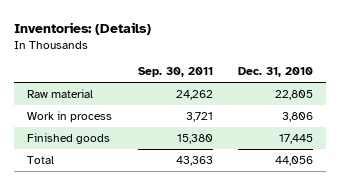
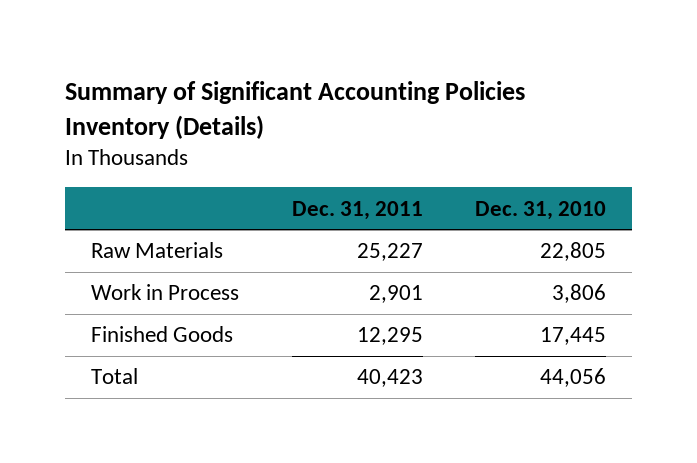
[14,21,152,35] Inventories: (Details) -> [65,81,526,139] Summary of Significant Accounting Policies Inventory (Details)
[137,67,213,78] Sep. 30, 2011 -> none
none -> [291,200,423,220] Dec. 31, 2011
[27,88,94,98] Raw material -> [91,242,224,259] Raw Materials
[27,110,113,122] Work in process -> [91,284,240,301] Work in Process
[27,132,111,144] Finished goods -> [91,326,234,343] Finished Goods

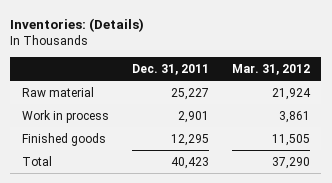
[65,81,526,139] Summary of Significant Accounting Policies Inventory (Details) -> [10,17,145,32] Inventories: (Details)
[474,200,606,220] Dec. 31, 2010 -> none
none -> [231,63,310,75] Mar. 31, 2012
[91,242,224,259] Raw Materials -> [21,86,94,97] Raw material
[91,284,240,301] Work in Process -> [21,109,109,123] Work in process
[91,326,234,343] Finished Goods -> [21,132,106,146] Finished goods

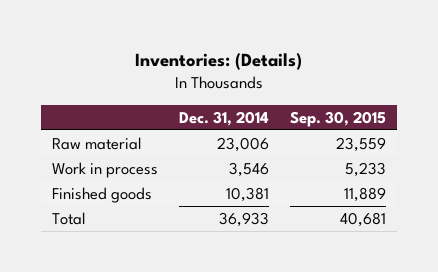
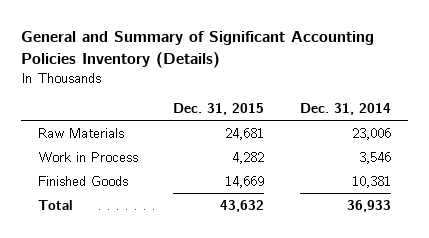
[135,53,303,71] Inventories: (Details) -> [20,31,374,68] General and Summary of Significant Accounting Policies Inventory (Details)
[290,110,387,127] Sep. 30, 2015 -> none
none -> [173,103,265,116] Dec. 31, 2015
[51,137,141,151] Raw material -> [38,127,125,138] Raw Materials
[51,162,158,179] Work in process -> [38,151,139,162] Work in Process
[51,187,152,204] Finished goods -> [38,175,129,186] Finished Goods

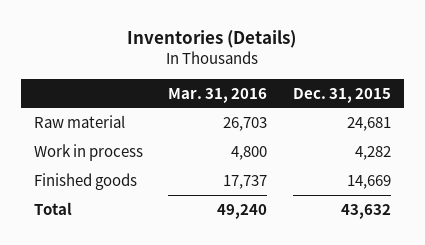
[20,31,374,68] General and Summary of Significant Accounting Policies Inventory (Details) -> [127,29,297,48] Inventories (Details)
[299,103,391,116] Dec. 31, 2014 -> none
none -> [168,87,268,103] Mar. 31, 2016
[38,127,125,138] Raw Materials -> [33,114,125,128] Raw material
[38,151,139,162] Work in Process -> [33,143,143,161] Work in process
[38,175,129,186] Finished Goods -> [33,172,137,190] Finished goods

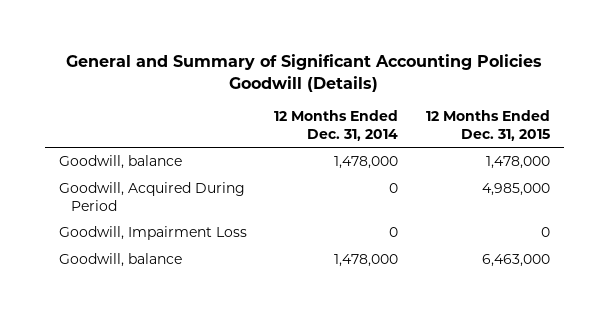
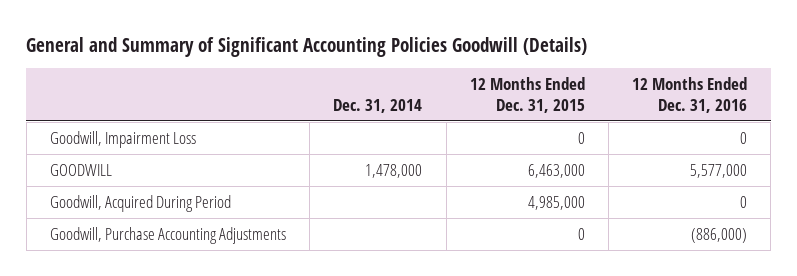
[274,110,399,141] 12 Months Ended Dec. 31, 2014 -> none
none -> [333,98,423,113] Dec. 31, 2014
none -> [632,76,748,113] 12 Months Ended Dec. 31, 2016
[58,155,182,170] Goodwill, balance -> none
[58,253,182,268] Goodwill, balance -> [49,163,112,176] GOODWILL
[58,182,245,211] Goodwill, Acquired During Period -> [49,194,231,212] Goodwill, Acquired During Period
none -> [49,226,286,244] Goodwill, Purchase Accounting Adjustments

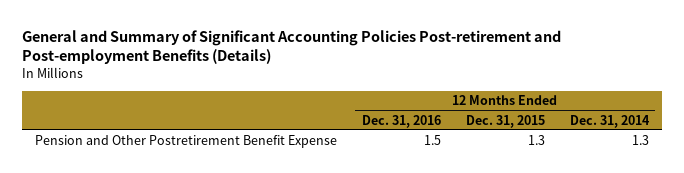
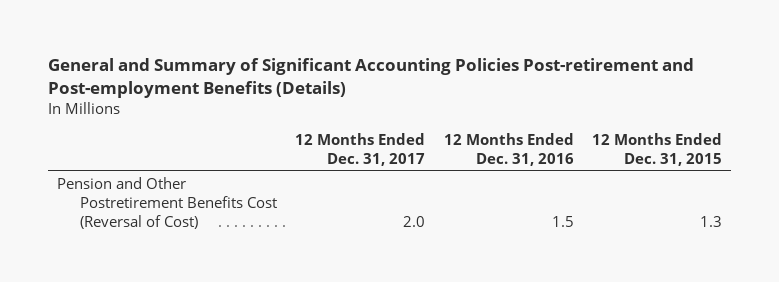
[570,114,651,128] Dec. 31, 2014 -> none
none -> [295,133,426,167] 12 Months Ended Dec. 31, 2017
[34,135,337,149] Pension and Other Postretirement Benefit Expense -> [57,176,277,230] Pension and Other Postretirement Benefits Cost (Reversal of Cost)

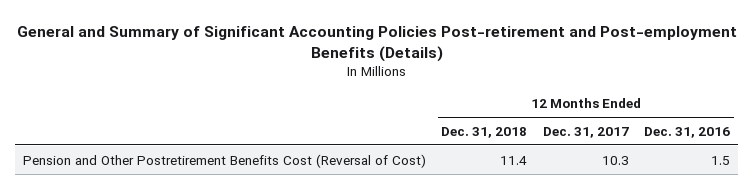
[591,133,722,167] 12 Months Ended Dec. 31, 2015 -> none
none -> [441,126,528,138] Dec. 31, 2018
[403,216,426,228] 2.0 -> [601,155,629,165] 10.3

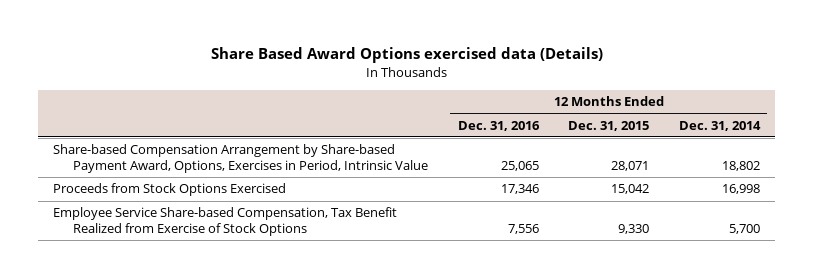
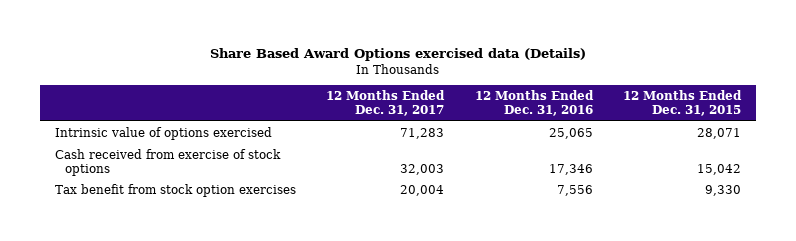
[678,120,761,131] Dec. 31, 2014 -> none
none -> [326,90,446,116] 12 Months Ended Dec. 31, 2017
[53,144,429,174] Share-based Compensation Arrangement by Share-based Payment Award, Options, Exercises in Period, Intrinsic Value -> [55,127,273,141] Intrinsic value of options exercised
[53,183,287,197] Proceeds from Stock Options Exercised -> [55,149,282,176] Cash received from exercise of stock options
[53,207,398,237] Employee Service Share-based Compensation, Tax Benefit Realized from Exercise of Stock Options -> [55,184,297,198] Tax benefit from stock option exercises

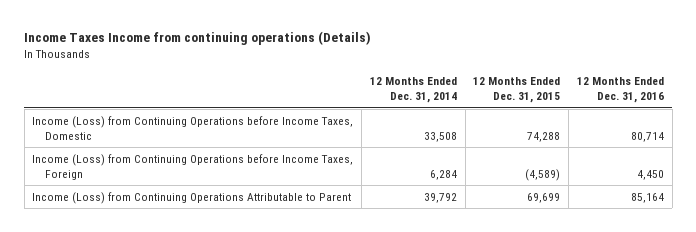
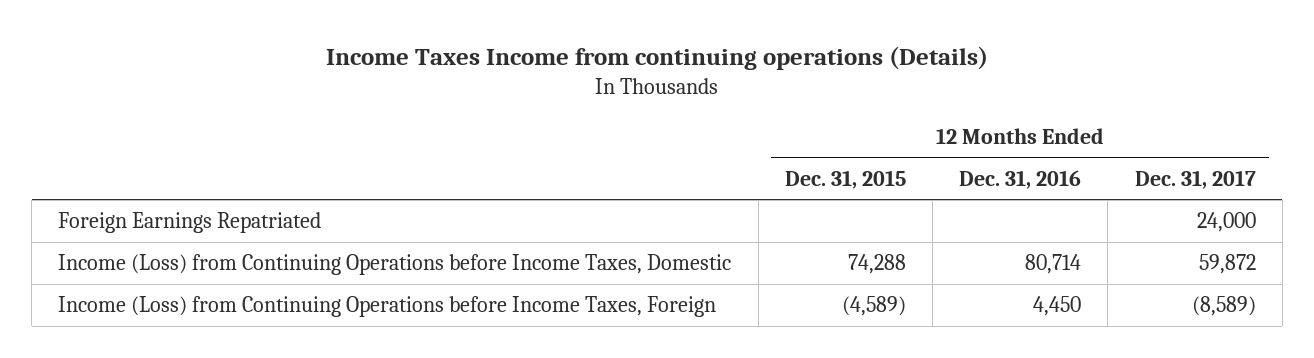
[369,77,457,104] 12 Months Ended Dec. 31, 2014 -> none
none -> [1134,169,1256,189] Dec. 31, 2017
none -> [58,212,322,234] Foreign Earnings Repatriated
[32,191,352,204] Income (Loss) from Continuing Operations Attributable to Parent -> none

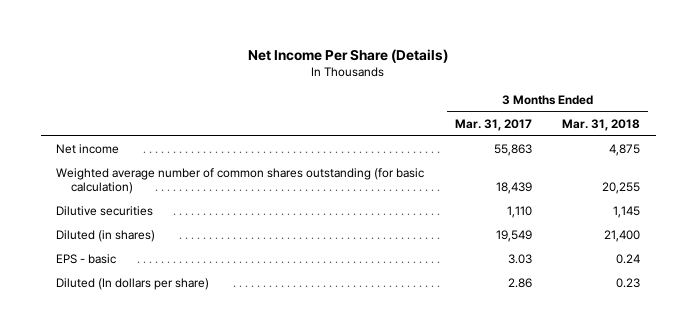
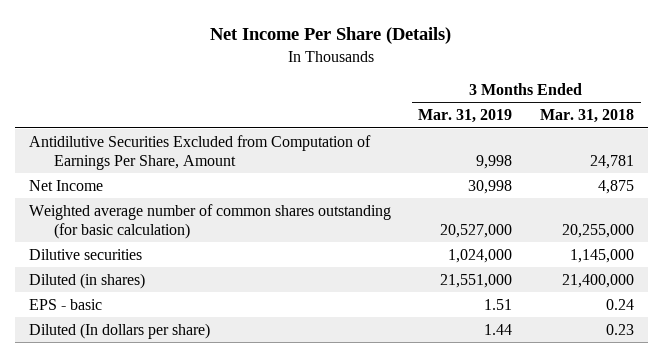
[454,119,532,132] Mar. 31, 2017 -> none
none -> [418,109,513,124] Mar. 31, 2019
none -> [29,134,372,171] Antidilutive Securities Excluded from Computation of Earnings Per Share, Amount
[56,144,120,155] Net income -> [29,179,104,191] Net Income
[602,182,641,195] 20,255 -> [561,224,634,239] 20,255,000
[613,206,641,219] 1,145 -> [569,248,634,263] 1,145,000
[604,230,641,243] 21,400 -> [561,273,634,288] 21,400,000

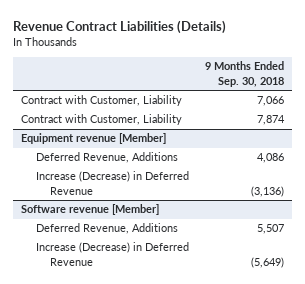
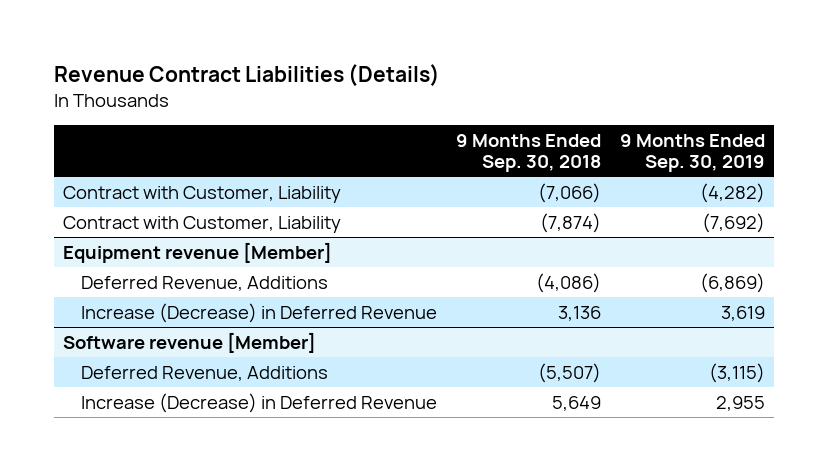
none -> [619,133,765,173] 9 Months Ended Sep. 30, 2019
[256,96,284,107] 7,066 -> [537,182,601,203] (7,066)
[256,115,285,126] 7,874 -> [539,212,601,233] (7,874)
[256,153,284,164] 4,086 -> [535,272,601,293] (4,086)
[250,185,284,197] (3,136) -> [557,305,601,321] 3,136
[256,224,284,235] 5,507 -> [537,362,601,383] (5,507)
[250,256,284,268] (5,649) -> [551,395,601,411] 5,649

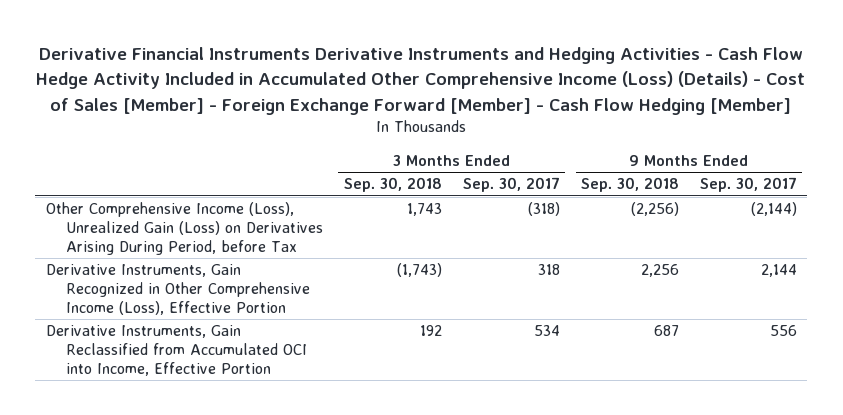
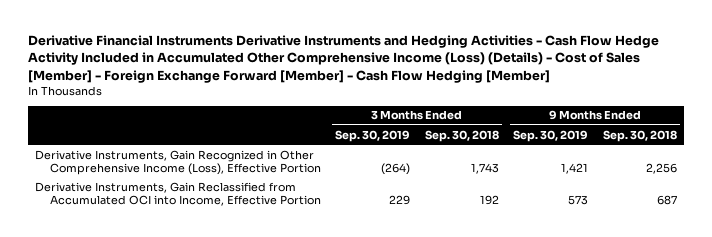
[462,177,560,193] Sep. 30, 2017 -> none
[699,177,797,193] Sep. 30, 2017 -> none
none -> [335,129,411,142] Sep. 30, 2019
none -> [513,129,589,142] Sep. 30, 2019
[45,264,310,315] Derivative Instruments, Gain Recognized in Other Comprehensive Income (Loss), Effective Portion -> none
[45,202,323,255] Other Comprehensive Income (Loss), Unrealized Gain (Loss) on Derivatives Arising During Period, before Tax -> [35,149,321,175] Derivative Instruments, Gain Recognized in Other Comprehensive Income (Loss), Effective Portion
[630,202,679,217] (2,256) -> [645,162,677,174] 2,256

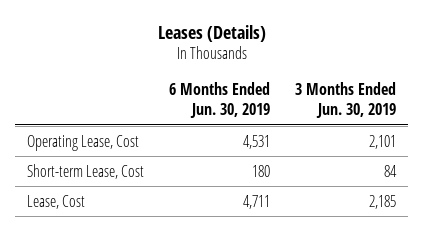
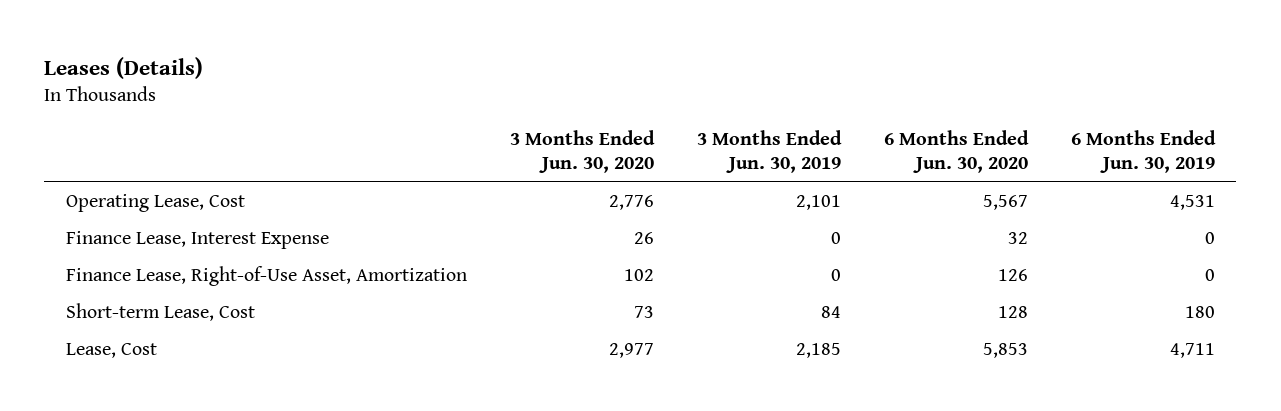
none -> [509,130,655,173] 3 Months Ended Jun. 30, 2020
none -> [883,130,1029,173] 6 Months Ended Jun. 30, 2020
none -> [65,230,329,249] Finance Lease, Interest Expense
none -> [65,265,467,286] Finance Lease, Right-of-Use Asset, Amortization

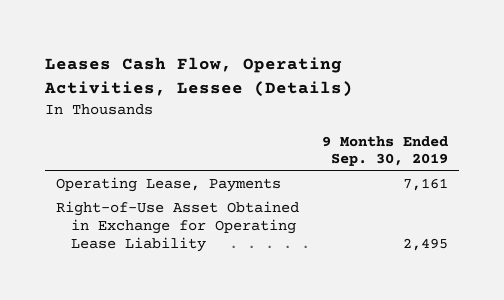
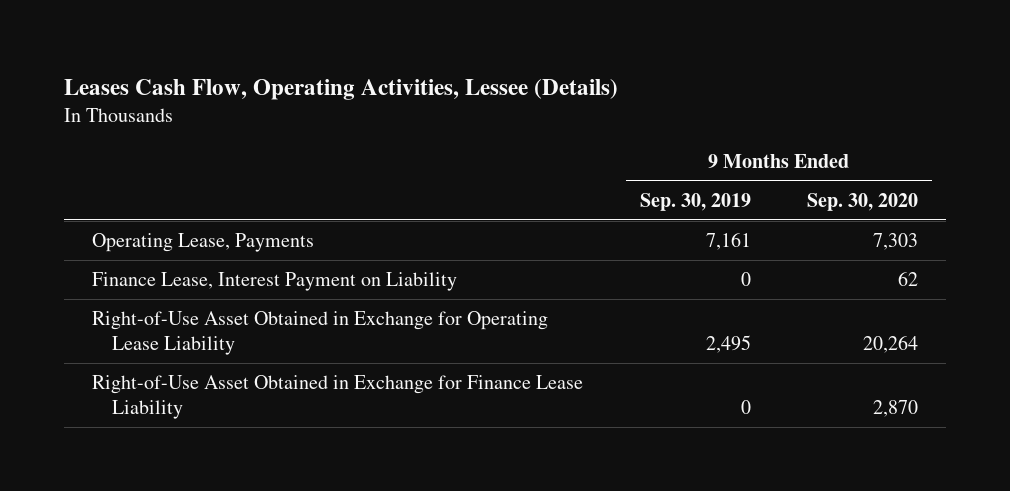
none -> [807,192,919,211] Sep. 30, 2020
none -> [92,272,458,292] Finance Lease, Interest Payment on Liability
none -> [92,375,584,419] Right-of-Use Asset Obtained in Exchange for Finance Lease Liability

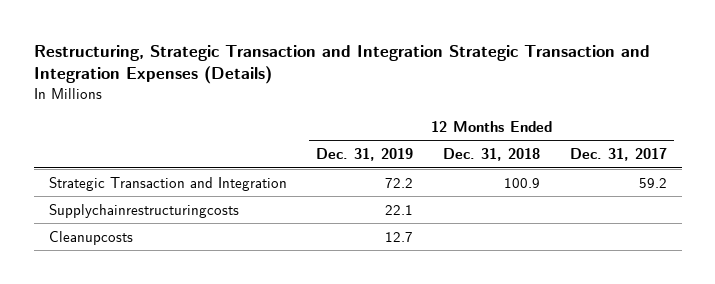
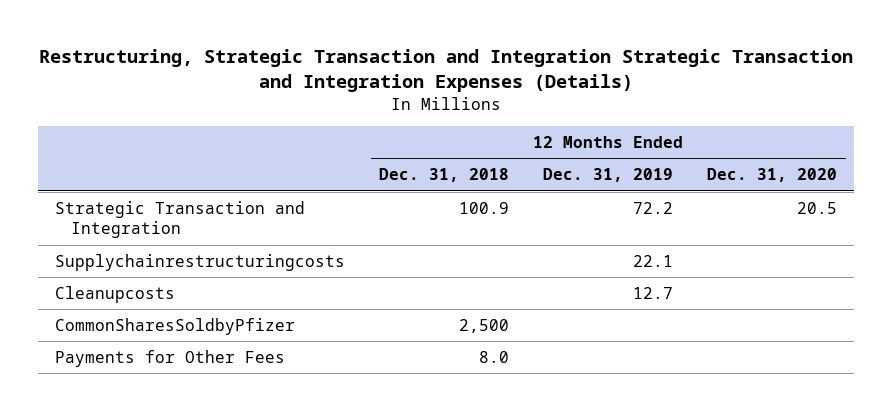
[569,148,667,162] Dec. 31, 2017 -> none
none -> [707,168,838,183] Dec. 31, 2020
none -> [55,318,296,336] CommonSharesSoldbyPfizer
none -> [55,350,286,368] Payments for Other Fees

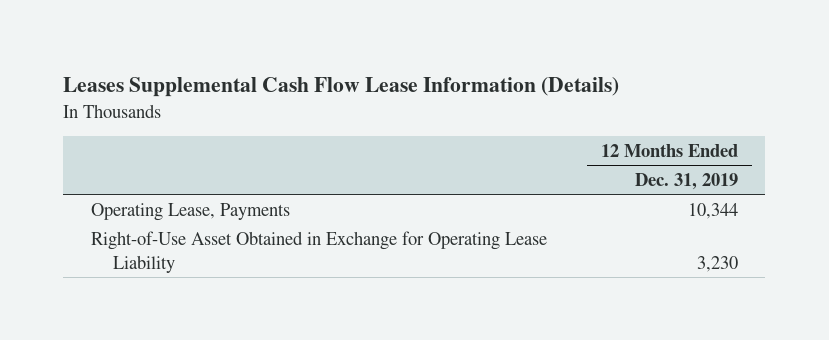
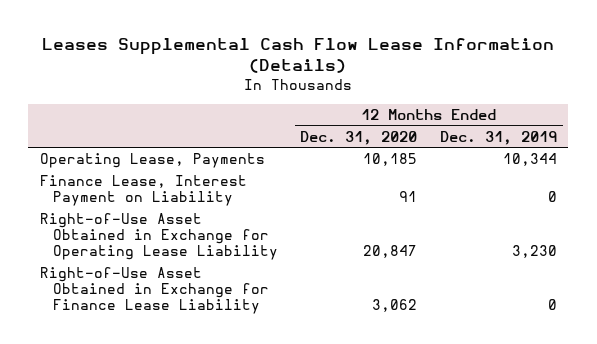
none -> [300,130,418,145] Dec. 31, 2020
none -> [39,175,247,207] Finance Lease, Interest Payment on Liability
none -> [39,267,269,315] Right-of-Use Asset Obtained in Exchange for Finance Lease Liability

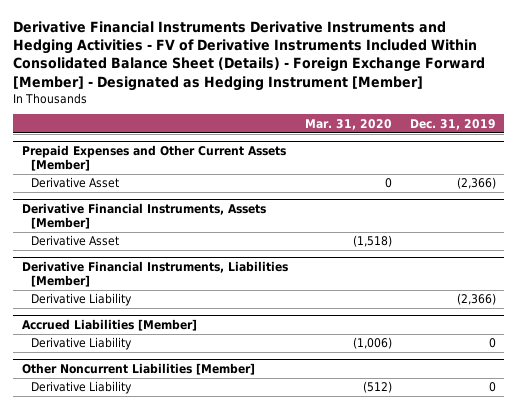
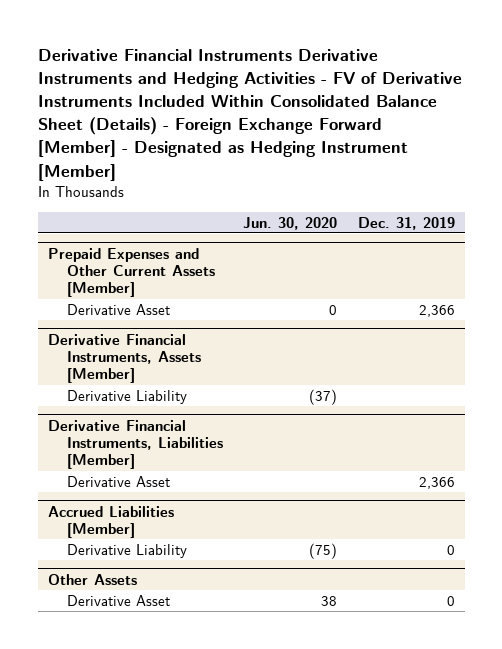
[305,118,393,130] Mar. 31, 2020 -> none
none -> [243,216,338,230] Jun. 30, 2020
[456,177,496,190] (2,366) -> [418,304,455,317] 2,366
[30,235,119,247] Derivative Asset -> none
none -> [67,389,188,404] Derivative Liability
[30,293,132,307] Derivative Liability -> none
none -> [67,475,171,487] Derivative Asset
[30,381,132,395] Derivative Liability -> none
[22,362,256,375] Other Noncurrent Liabilities [Member] -> [47,573,137,585] Other Assets
none -> [67,594,171,606] Derivative Asset

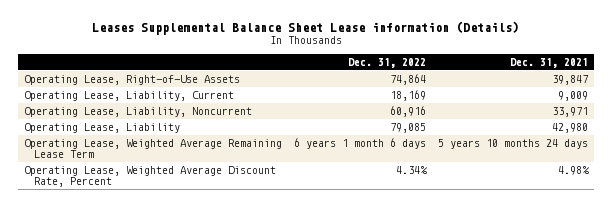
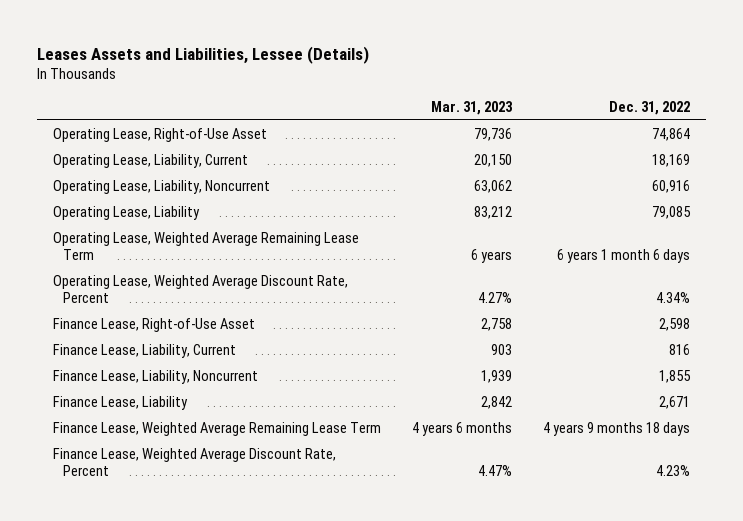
[91,21,519,36] Leases Supplemental Balance Sheet Lease information (Details) -> [37,45,370,64] Leases Assets and Liabilities, Lessee (Details)
[509,57,588,68] Dec. 31, 2021 -> none
none -> [431,101,514,116] Mar. 31, 2023
[24,75,241,86] Operating Lease, Right-of-Use Assets -> [52,127,267,142] Operating Lease, Right-of-Use Asset
none -> [52,317,255,332] Finance Lease, Right-of-Use Asset
none -> [52,343,236,358] Finance Lease, Liability, Current
none -> [52,369,258,384] Finance Lease, Liability, Noncurrent
none -> [52,395,188,410] Finance Lease, Liability
none -> [52,421,381,436] Finance Lease, Weighted Average Remaining Lease Term
none -> [52,447,336,477] Finance Lease, Weighted Average Discount Rate, Percent

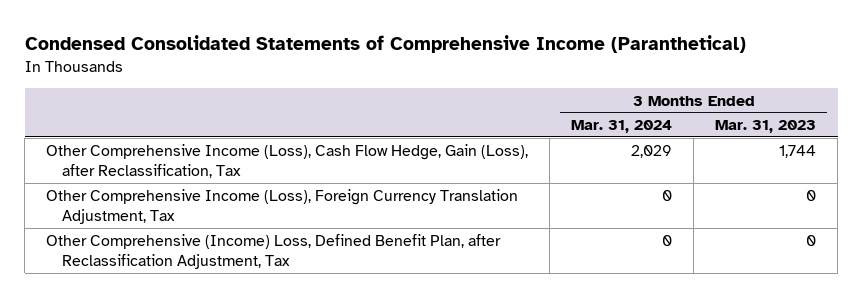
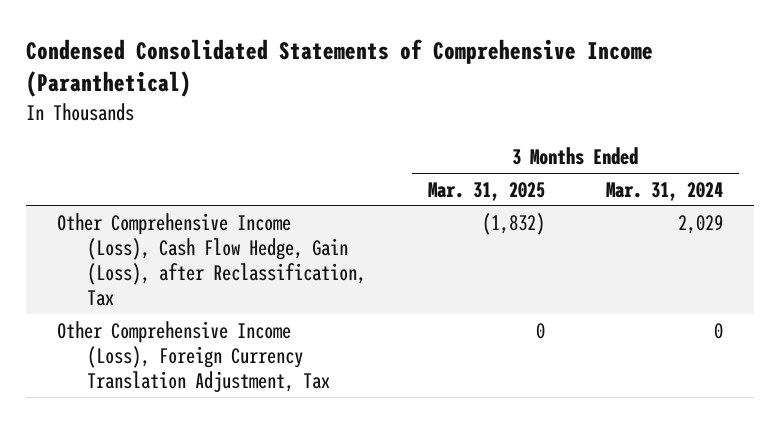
[715,119,817,133] Mar. 31, 2023 -> none
none -> [427,181,545,201] Mar. 31, 2025
[46,233,502,269] Other Comprehensive (Income) Loss, Defined Benefit Plan, after Reclassification Adjustment, Tax -> none

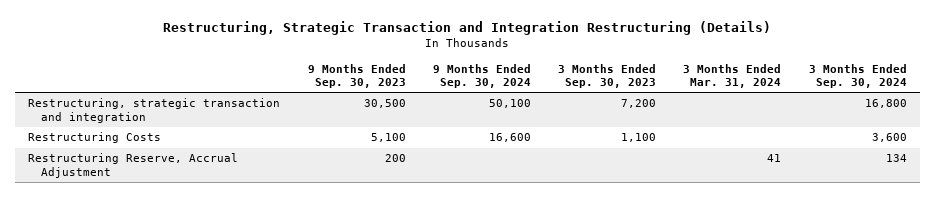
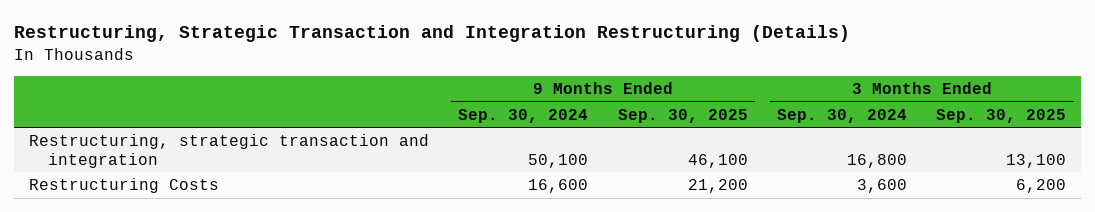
[307,64,406,89] 9 Months Ended Sep. 30, 2023 -> none
[558,64,657,89] 3 Months Ended Sep. 30, 2023 -> none
[683,64,782,89] 3 Months Ended Mar. 31, 2024 -> none
none -> [617,108,748,123] Sep. 30, 2025
none -> [936,108,1067,123] Sep. 30, 2025
[28,153,239,178] Restructuring Reserve, Accrual Adjustment -> none

